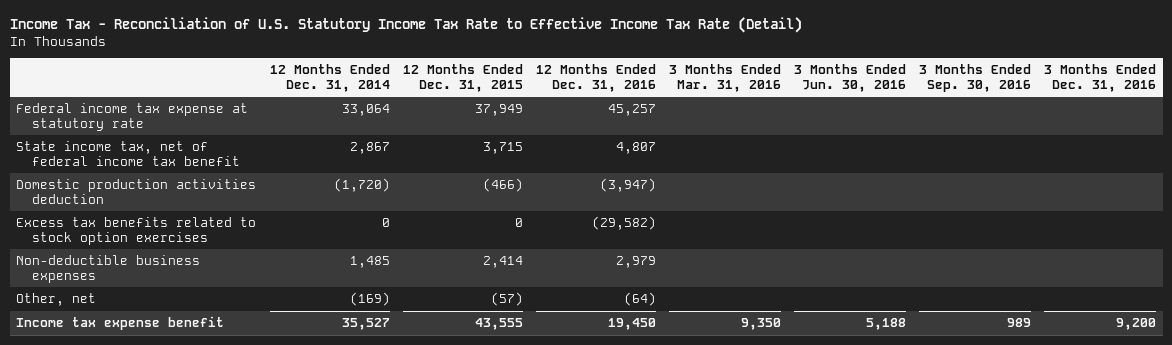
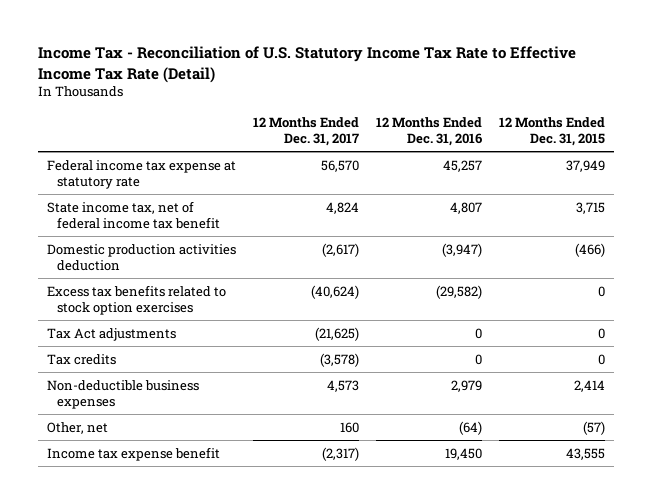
[269,64,390,92] 12 Months Ended Dec. 31, 2014 -> none
[668,64,781,92] 3 Months Ended Mar. 31, 2016 -> none
[793,64,906,92] 3 Months Ended Jun. 30, 2016 -> none
[918,64,1031,92] 3 Months Ended Sep. 30, 2016 -> none
[1044,64,1157,92] 3 Months Ended Dec. 31, 2016 -> none
none -> [252,116,359,147] 12 Months Ended Dec. 31, 2017
none -> [46,327,176,341] Tax Act adjustments
none -> [46,353,116,365] Tax credits

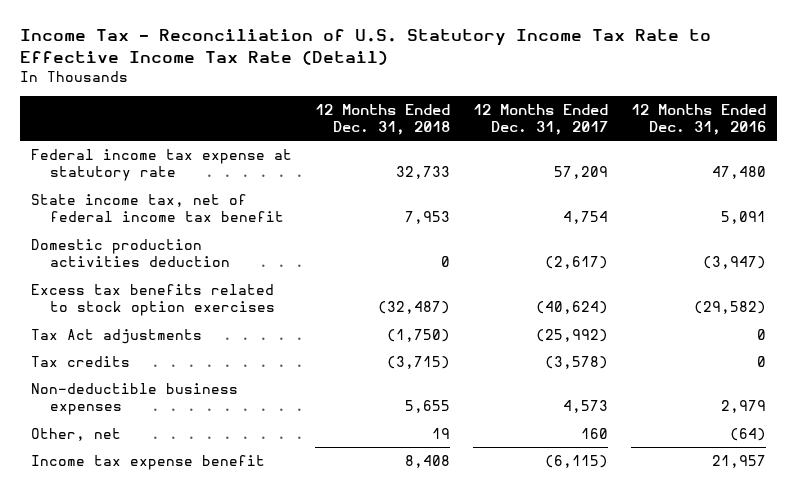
[499,116,606,147] 12 Months Ended Dec. 31, 2015 -> none
none -> [315,103,451,136] 12 Months Ended Dec. 31, 2018
[320,159,359,172] 56,570 -> [554,166,609,180] 57,209
[443,159,483,172] 45,257 -> [712,166,767,180] 47,480
[325,201,359,214] 4,824 -> [563,211,609,225] 4,754
[450,201,483,214] 4,807 -> [721,211,767,225] 5,091
[314,326,359,341] (21,625) -> [536,329,609,343] (25,992)
[321,446,359,461] (2,317) -> [545,455,609,469] (6,115)
[445,447,483,460] 19,450 -> [712,455,767,469] 21,957

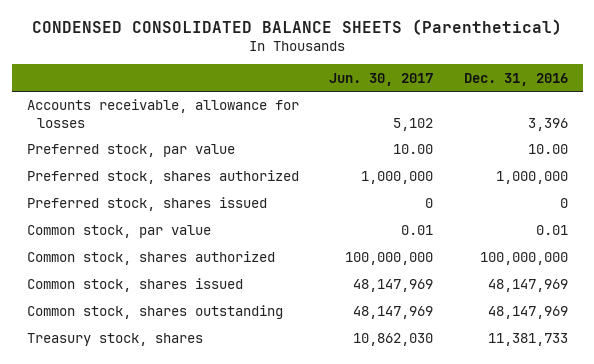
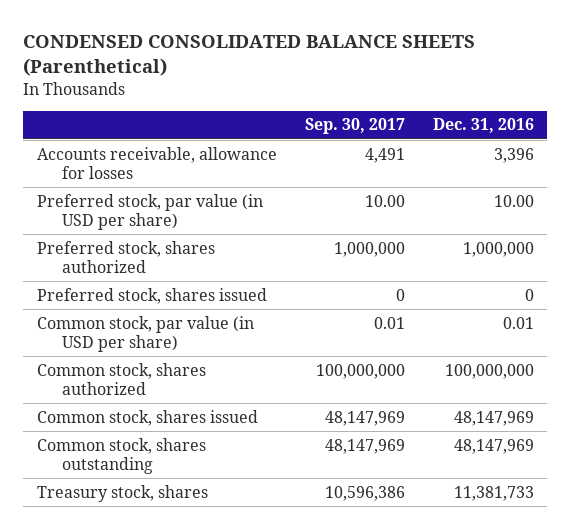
[329,72,434,86] Jun. 30, 2017 -> none
none -> [304,118,405,135] Sep. 30, 2017
[26,144,235,158] Preferred stock, par value -> [37,193,264,230] Preferred stock, par value (in USD per share)
[26,225,211,239] Common stock, par value -> [37,315,255,352] Common stock, par value (in USD per share)

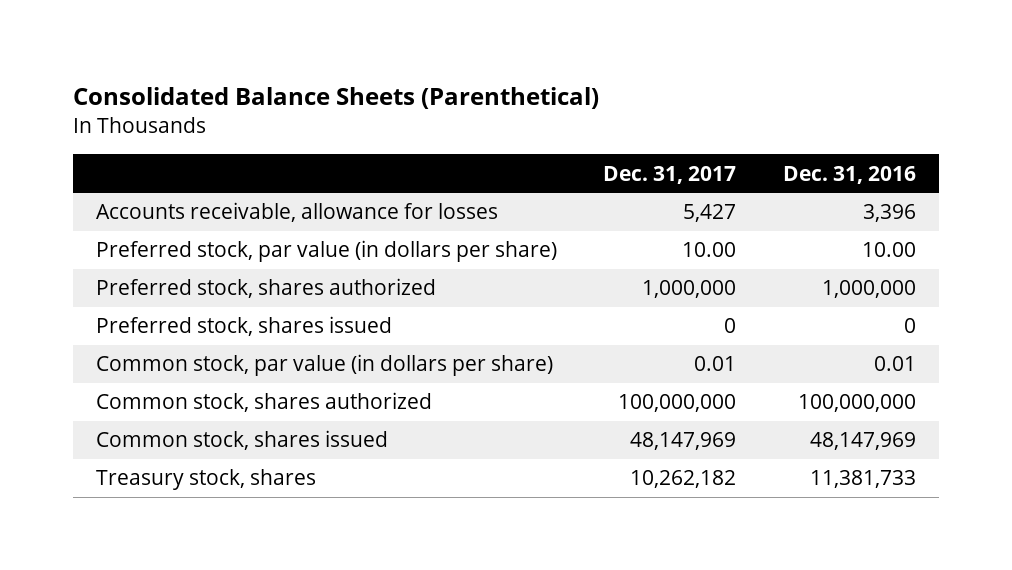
[23,35,476,76] CONDENSED CONSOLIDATED BALANCE SHEETS (Parenthetical) -> [72,87,599,110] Consolidated Balance Sheets (Parenthetical)
[304,118,405,135] Sep. 30, 2017 -> none
none -> [603,165,737,184] Dec. 31, 2017
[37,193,264,230] Preferred stock, par value (in USD per share) -> [95,240,557,263] Preferred stock, par value (in dollars per share)
[37,315,255,352] Common stock, par value (in USD per share) -> [95,354,553,377] Common stock, par value (in dollars per share)
[37,437,207,474] Common stock, shares outstanding -> none

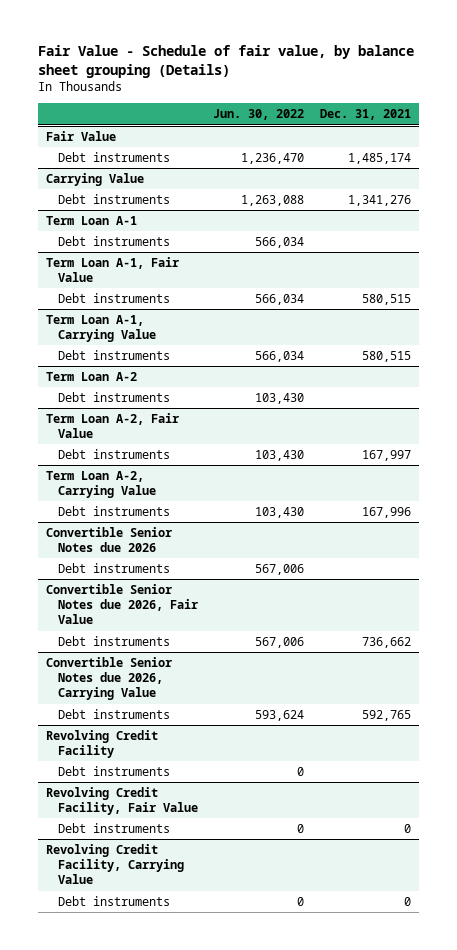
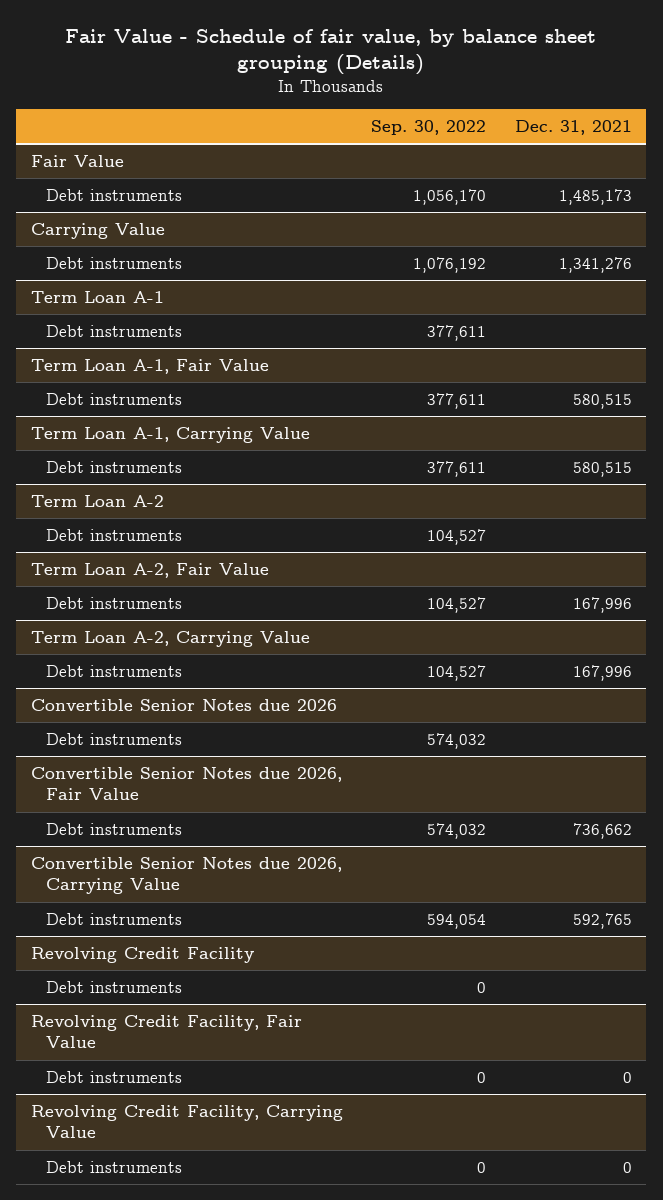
[213,109,305,121] Jun. 30, 2022 -> none
none -> [371,119,487,135] Sep. 30, 2022
[348,152,412,164] 1,485,174 -> [559,188,633,205] 1,485,173
[362,449,412,461] 167,997 -> [573,596,633,613] 167,996

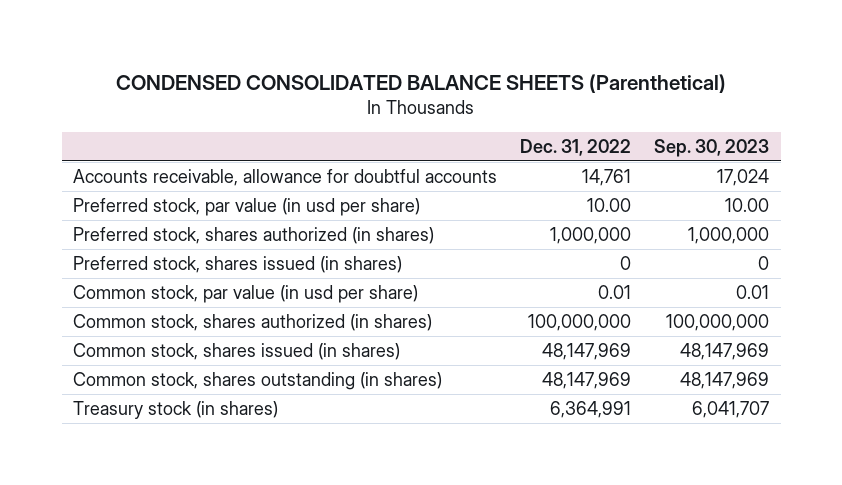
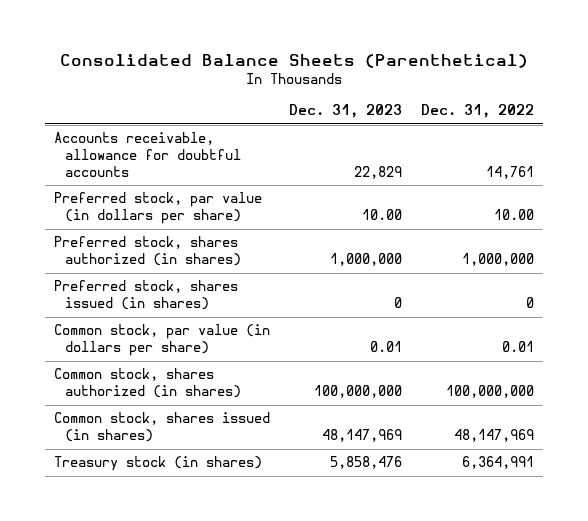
[116,73,727,93] CONDENSED CONSOLIDATED BALANCE SHEETS (Parenthetical) -> [59,53,528,68] Consolidated Balance Sheets (Parenthetical)
[654,139,770,158] Sep. 30, 2023 -> none
none -> [288,104,402,119] Dec. 31, 2023
[73,197,421,216] Preferred stock, par value (in usd per share) -> [54,192,263,225] Preferred stock, par value (in dollars per share)
[73,284,419,303] Common stock, par value (in usd per share) -> [54,324,271,357] Common stock, par value (in dollars per share)
[73,371,443,390] Common stock, shares outstanding (in shares) -> none

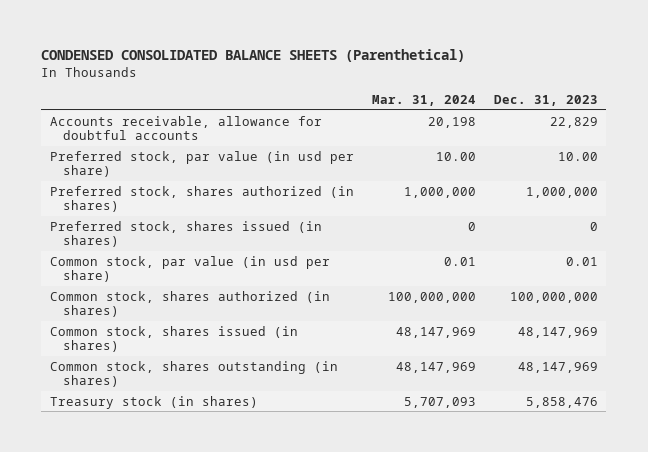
[59,53,528,68] Consolidated Balance Sheets (Parenthetical) -> [41,49,466,63] CONDENSED CONSOLIDATED BALANCE SHEETS (Parenthetical)
[420,104,534,119] Dec. 31, 2022 -> none
none -> [371,94,476,106] Mar. 31, 2024
[54,192,263,225] Preferred stock, par value (in dollars per share) -> [50,150,355,178] Preferred stock, par value (in usd per share)
[54,324,271,357] Common stock, par value (in dollars per share) -> [50,255,331,283] Common stock, par value (in usd per share)
none -> [50,360,339,388] Common stock, shares outstanding (in shares)

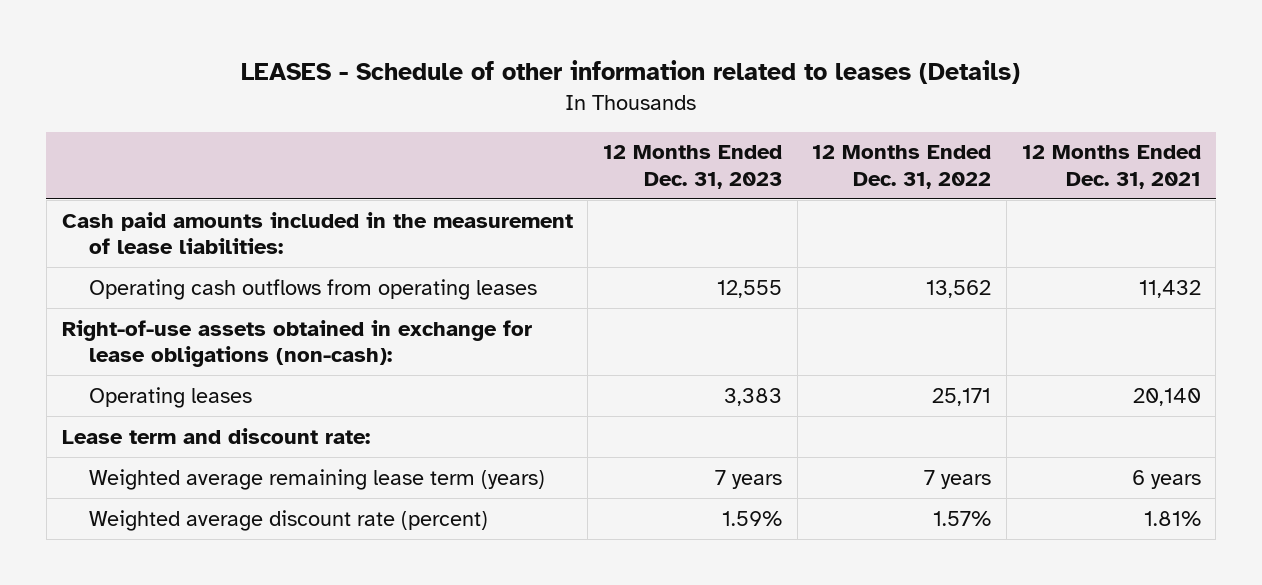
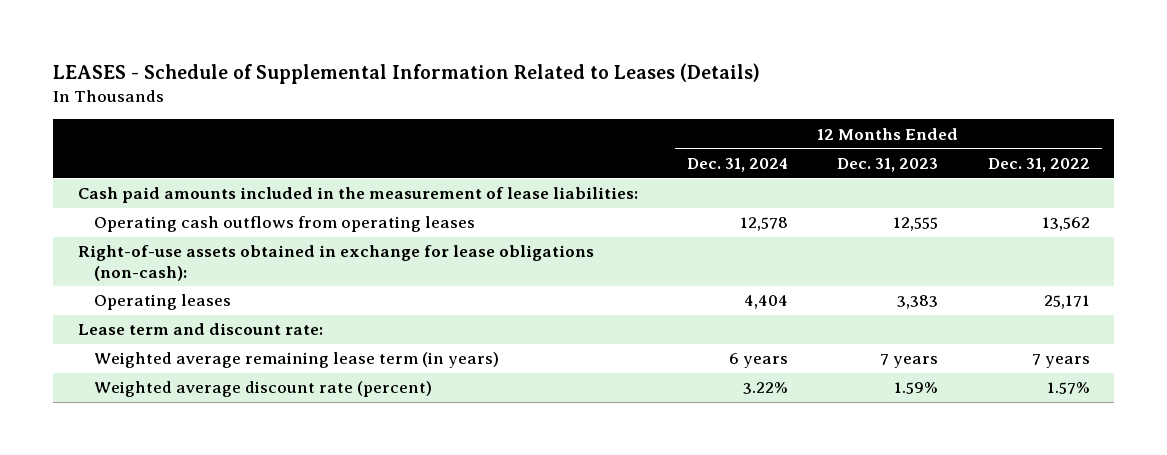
[241,60,1021,85] LEASES - Schedule of other information related to leases (Details) -> [52,63,760,85] LEASES - Schedule of Supplemental Information Related to Leases (Details)
[1021,145,1201,190] 12 Months Ended Dec. 31, 2021 -> none
none -> [686,158,788,173] Dec. 31, 2024
[89,468,546,490] Weighted average remaining lease term (years) -> [93,352,499,369] Weighted average remaining lease term (in years)

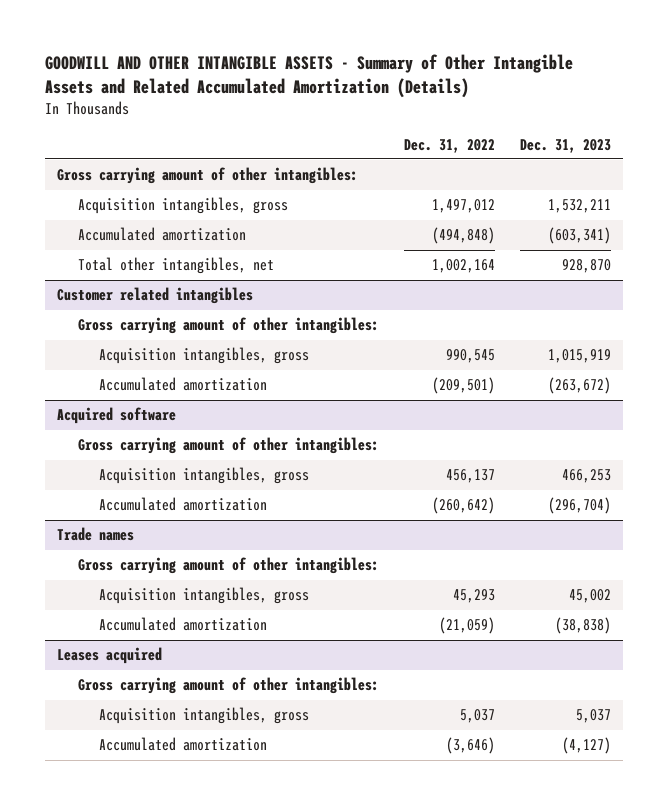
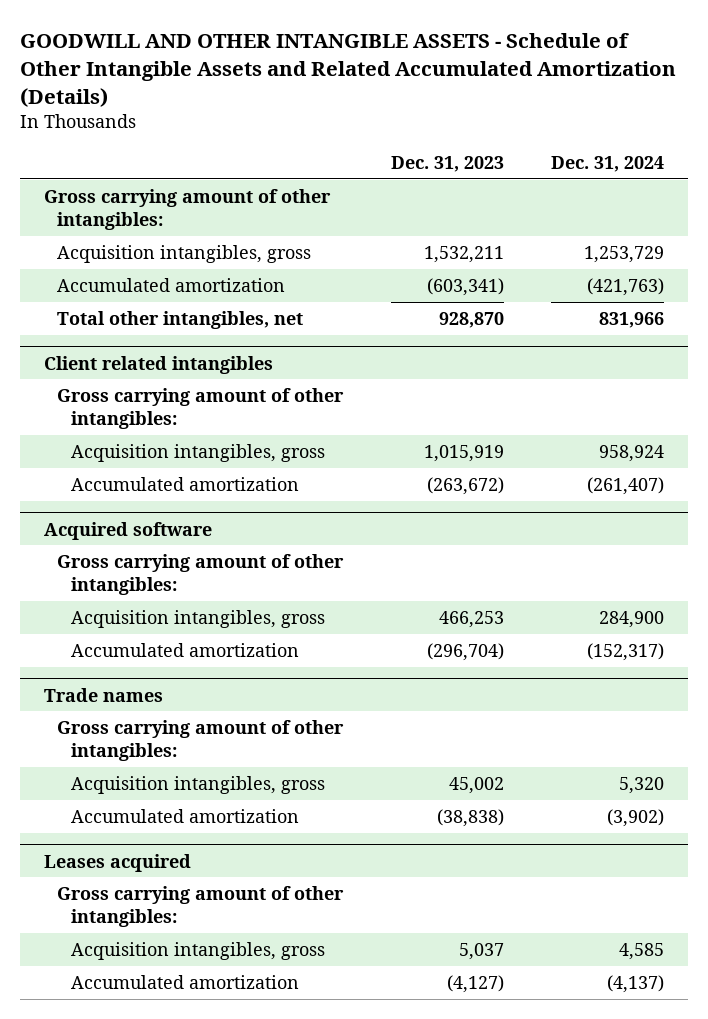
[44,53,573,98] GOODWILL AND OTHER INTANGIBLE ASSETS - Summary of Other Intangible Assets and Related Accumulated Amortization (Details) -> [19,32,676,107] GOODWILL AND OTHER INTANGIBLE ASSETS - Schedule of Other Intangible Assets and Related Accumulated Amortization (Details)
[403,138,495,153] Dec. 31, 2022 -> none
none -> [551,155,665,172] Dec. 31, 2024
[57,287,254,305] Customer related intangibles -> [43,355,273,374] Client related intangibles

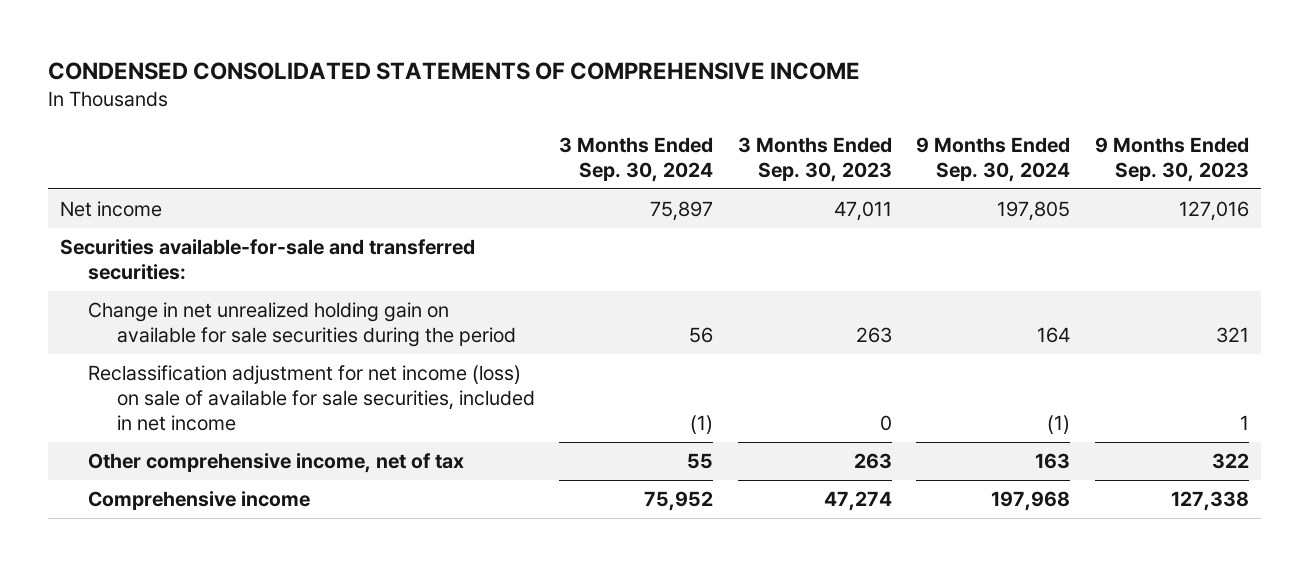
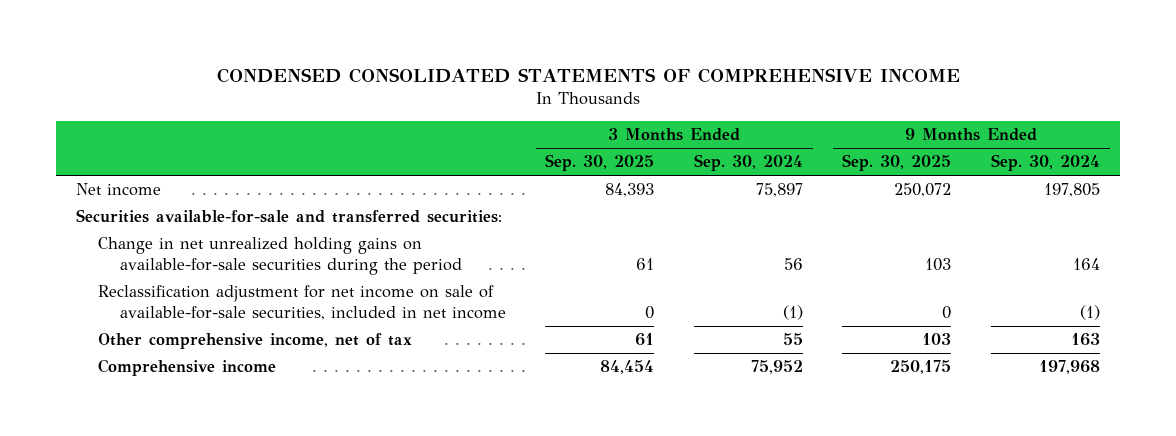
[737,137,892,182] 3 Months Ended Sep. 30, 2023 -> none
[1095,137,1250,182] 9 Months Ended Sep. 30, 2023 -> none
none -> [545,154,655,172] Sep. 30, 2025
none -> [842,154,952,172] Sep. 30, 2025
[88,302,516,347] Change in net unrealized holding gain on available for sale securities during the period -> [98,237,463,275] Change in net unrealized holding gains on available-for-sale securities during the period
[88,365,535,431] Reclassification adjustment for net income (loss) on sale of available for sale securities, included in net income -> [98,285,507,320] Reclassification adjustment for net income on sale of available-for-sale securities, included in net income

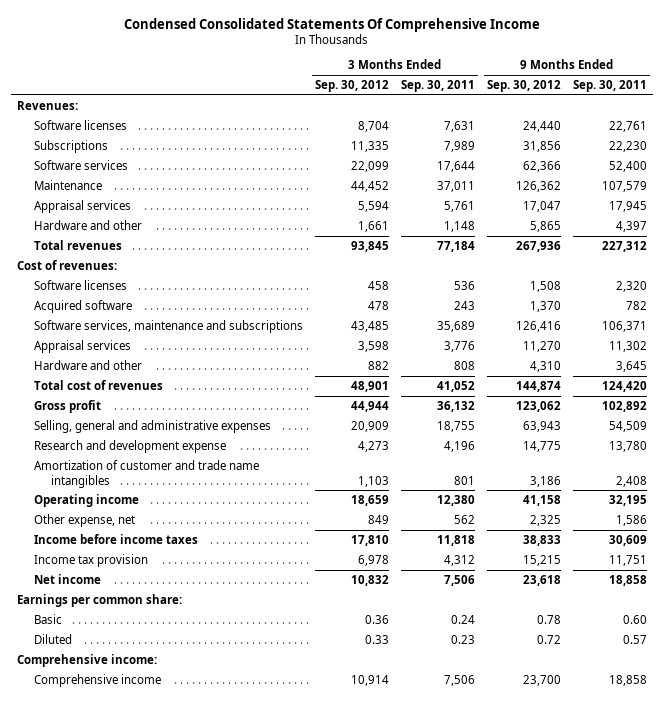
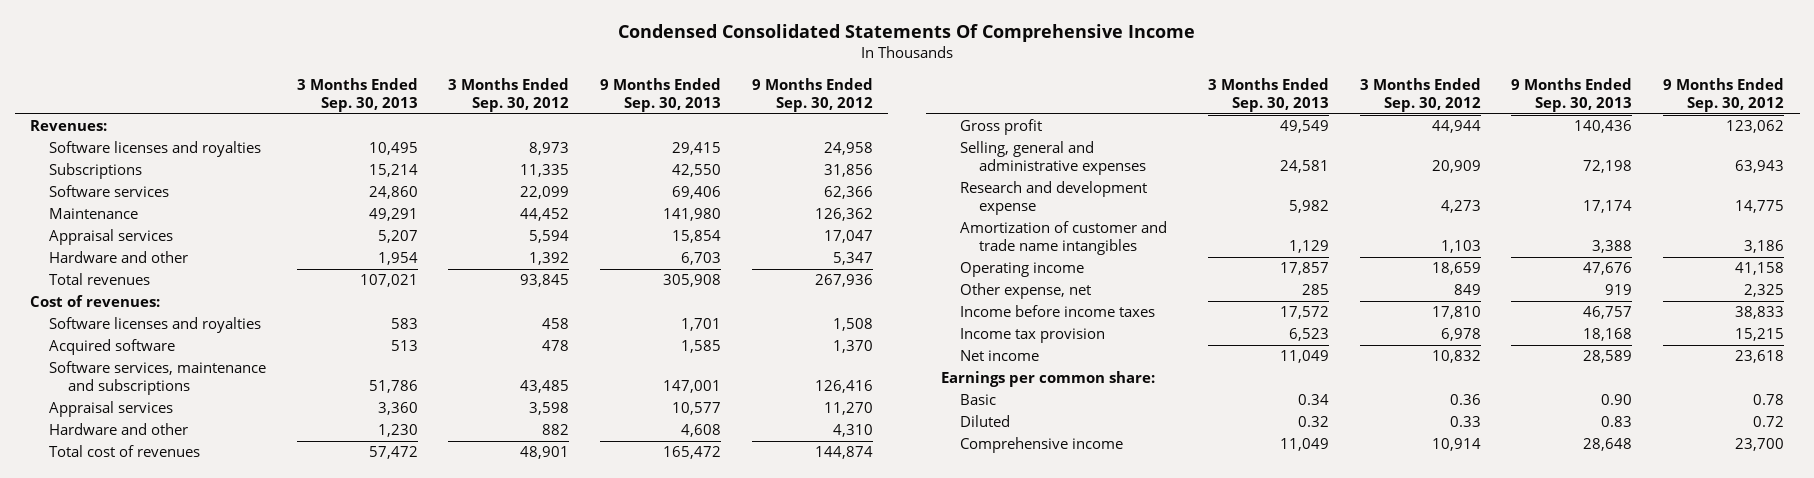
[400,80,475,93] Sep. 30, 2011 -> none
[572,80,647,93] Sep. 30, 2011 -> none
none -> [296,77,418,113] 3 Months Ended Sep. 30, 2013
none -> [600,77,722,113] 9 Months Ended Sep. 30, 2013
[33,119,127,130] Software licenses -> [48,141,261,158] Software licenses and royalties
[357,120,389,132] 8,704 -> [529,142,570,156] 8,973
[522,120,561,132] 24,440 -> [823,142,873,156] 24,958
[357,220,389,232] 1,661 -> [529,252,570,266] 1,392
[529,220,561,232] 5,865 -> [832,252,873,266] 5,347
[33,279,127,290] Software licenses -> [48,317,261,334] Software licenses and royalties
[17,653,158,667] Comprehensive income: -> none

